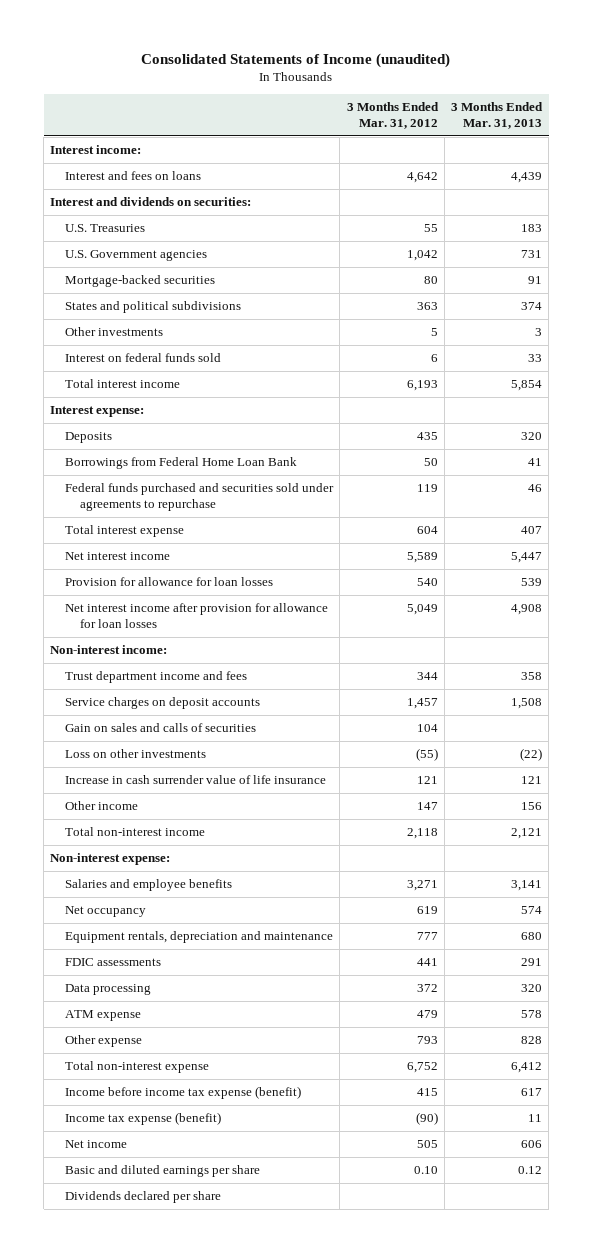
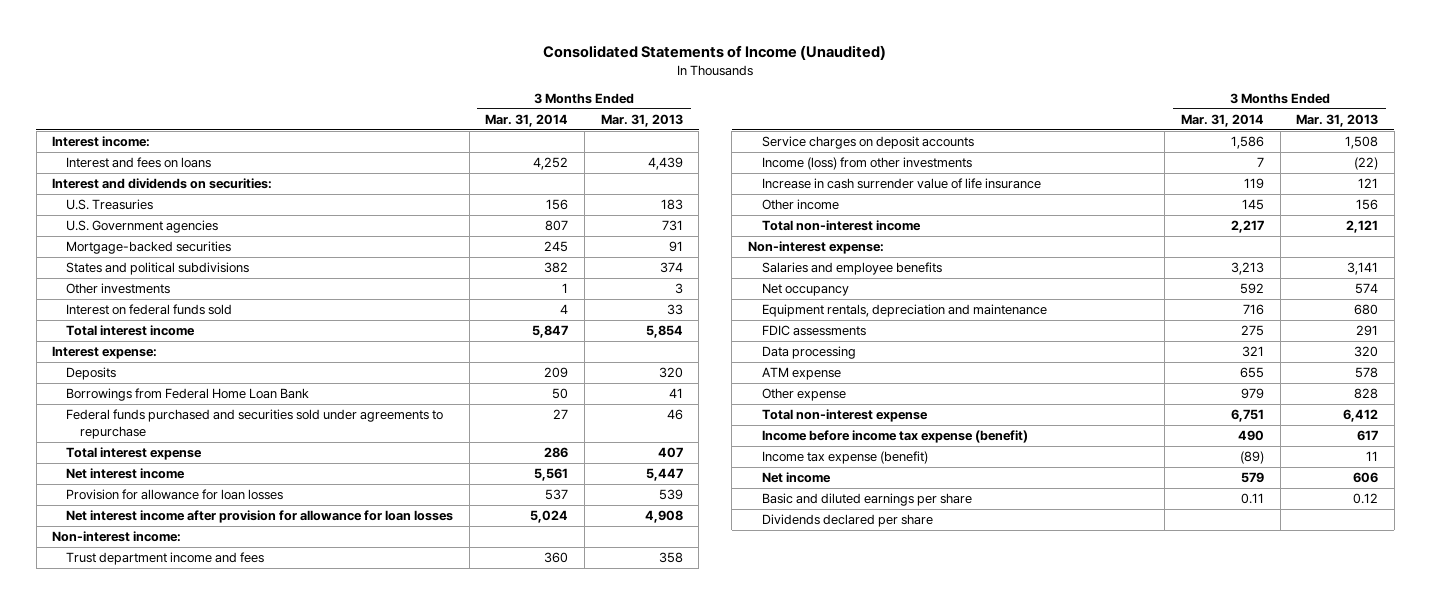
[141,52,451,68] Consolidated Statements of Income (unaudited) -> [543,44,887,60] Consolidated Statements of Income (Unaudited)
[346,102,439,130] 3 Months Ended Mar. 31, 2012 -> none
none -> [485,114,569,128] Mar. 31, 2014
[65,723,257,733] Gain on sales and calls of securities -> none
[65,749,207,759] Loss on other investments -> [761,157,972,171] Income (loss) from other investments

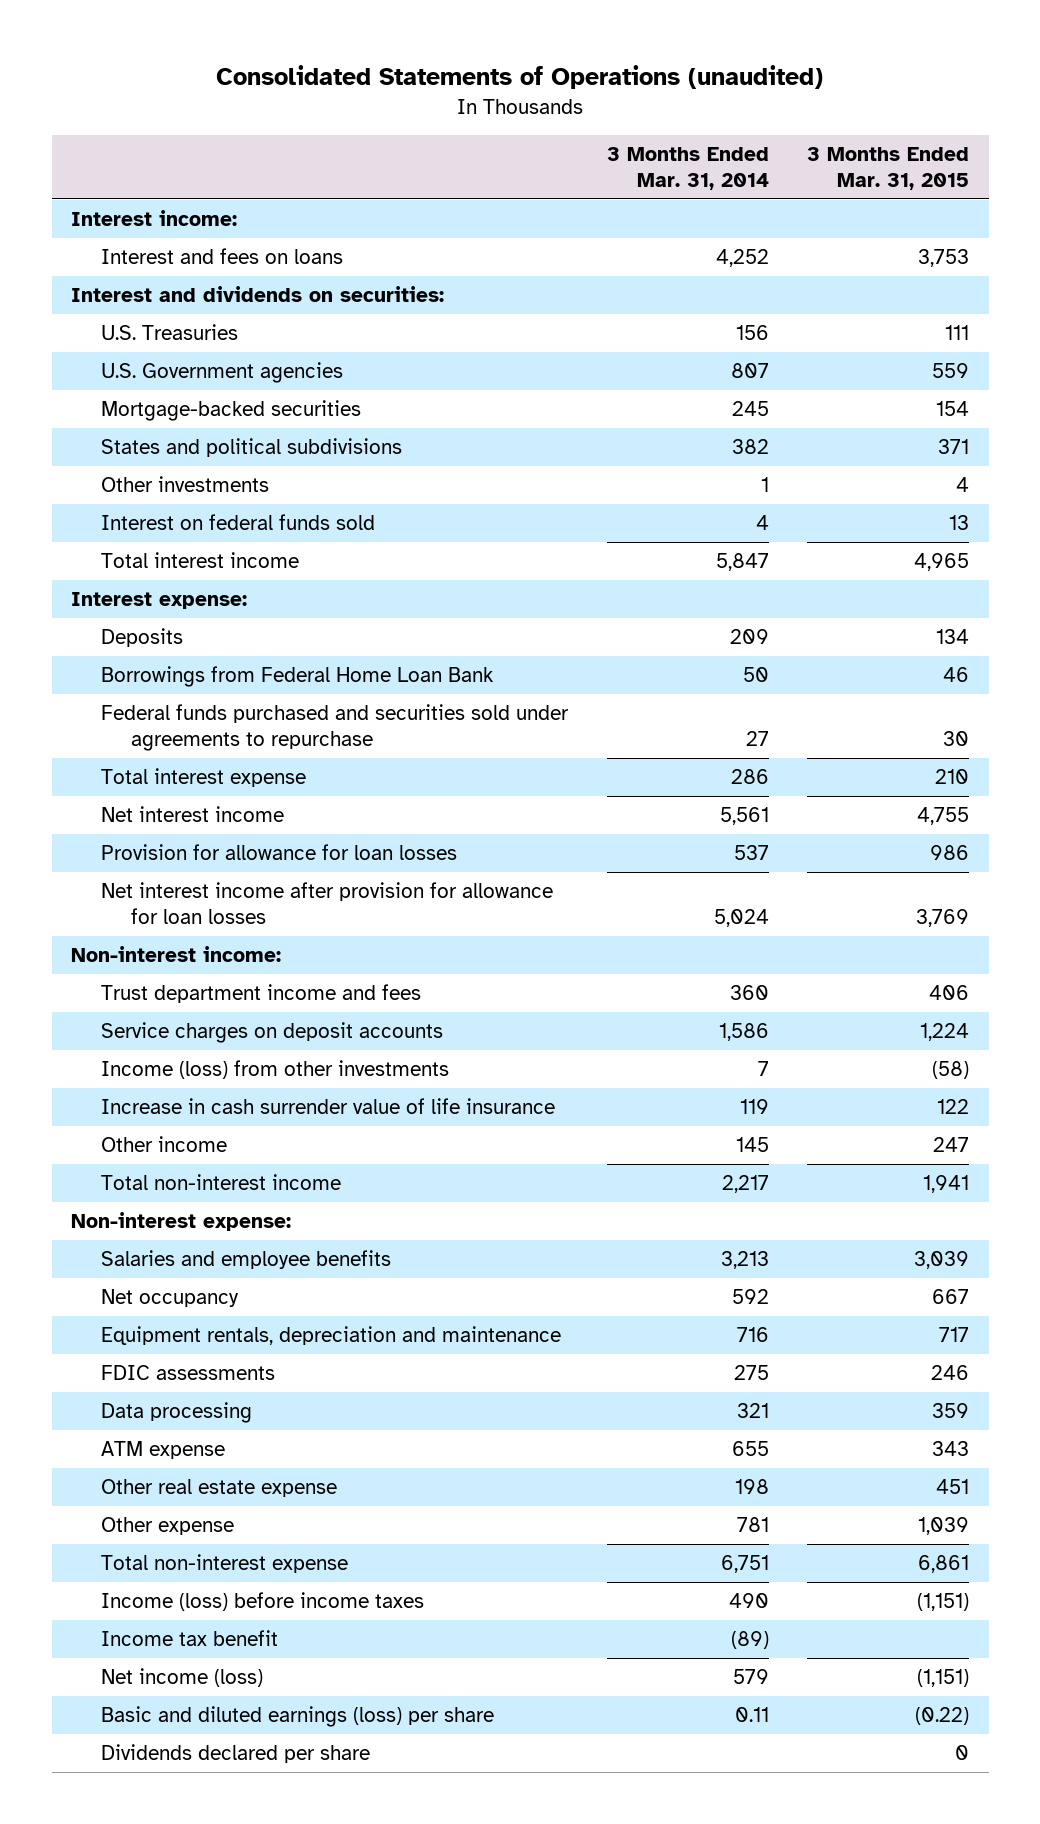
[543,44,887,60] Consolidated Statements of Income (Unaudited) -> [216,64,824,89] Consolidated Statements of Operations (unaudited)
[600,114,683,128] Mar. 31, 2013 -> none
none -> [807,147,970,191] 3 Months Ended Mar. 31, 2015
none -> [101,1479,338,1498] Other real estate expense
[1240,388,1264,400] 979 -> [736,1517,769,1533] 781
[761,430,1028,444] Income before income tax expense (benefit) -> [101,1592,425,1612] Income (loss) before income taxes
[761,451,928,465] Income tax expense (benefit) -> [101,1630,279,1647] Income tax benefit
[761,472,831,484] Net income -> [101,1668,264,1688] Net income (loss)
[761,493,972,507] Basic and diluted earnings per share -> [101,1706,495,1728] Basic and diluted earnings (loss) per share

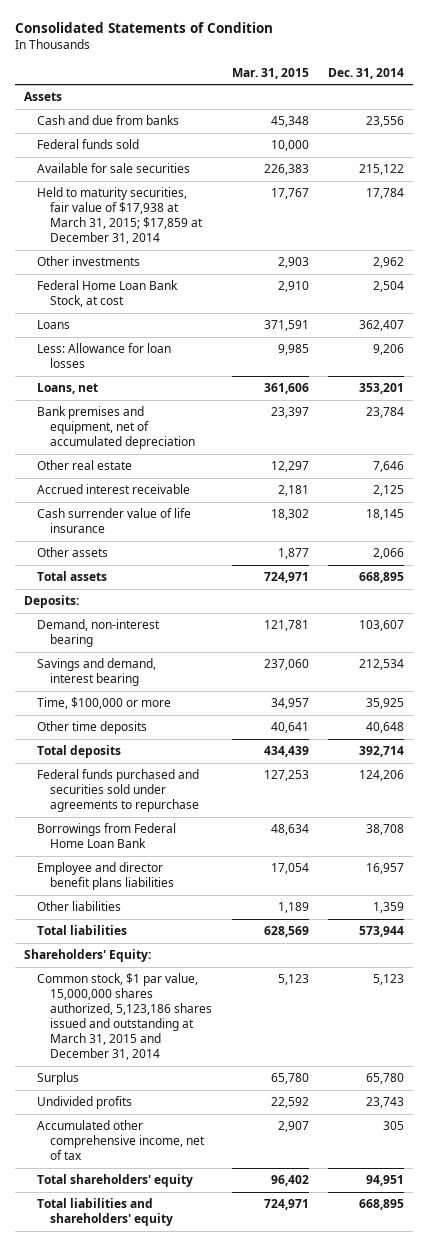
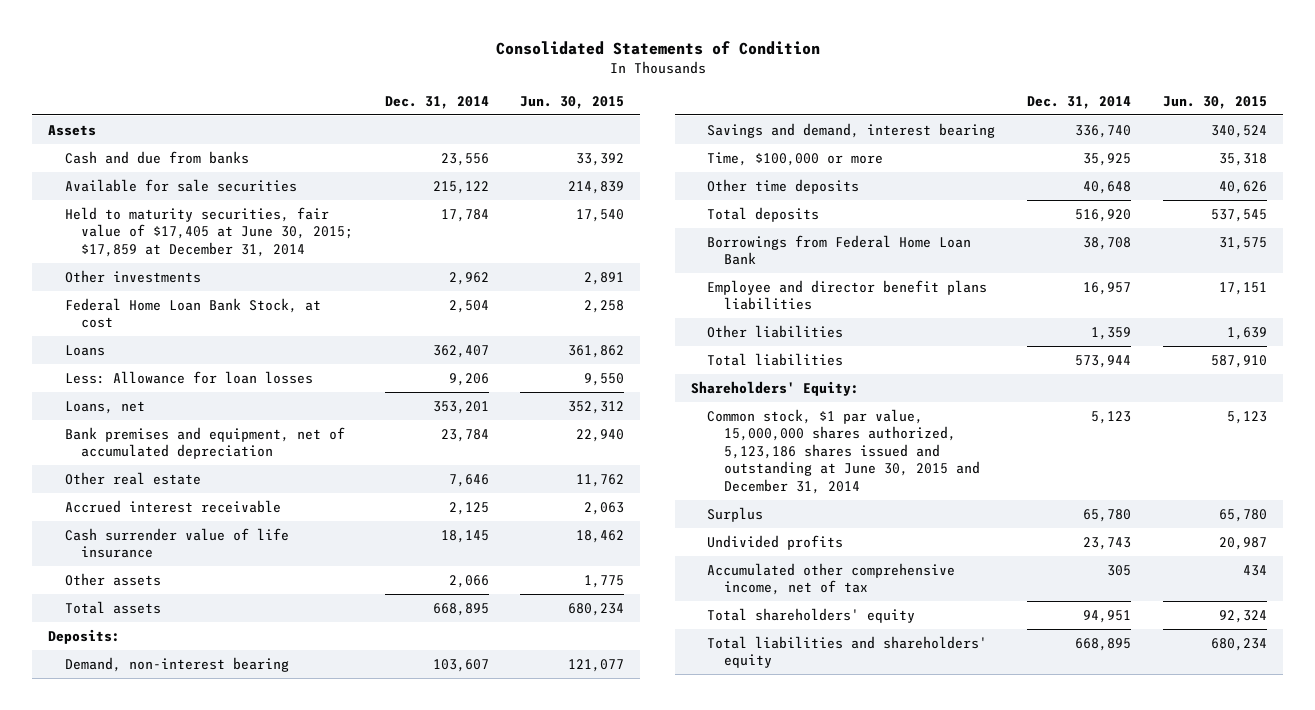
[231,67,309,79] Mar. 31, 2015 -> none
none -> [520,95,625,109] Jun. 30, 2015
[37,139,140,150] Federal funds sold -> none
[37,187,204,245] Held to maturity securities, fair value of $17,938 at March 31, 2015; $17,859 at December 31, 2014 -> [64,206,354,257] Held to maturity securities, fair value of $17,405 at June 30, 2015; $17,859 at December 31, 2014
[358,659,404,671] 212,534 -> [1075,124,1132,138] 336,740
[37,769,200,813] Federal funds purchased and securities sold under agreements to repurchase -> none
[358,746,404,758] 392,714 -> [1075,208,1132,222] 516,920
[37,973,213,1060] Common stock, $1 par value, 15,000,000 shares authorized, 5,123,186 shares issued and outstanding at March 31, 2015 and December 31, 2014 -> [707,408,980,494] Common stock, $1 par value, 15,000,000 shares authorized, 5,123,186 shares issued and outstanding at June 30, 2015 and December 31, 2014

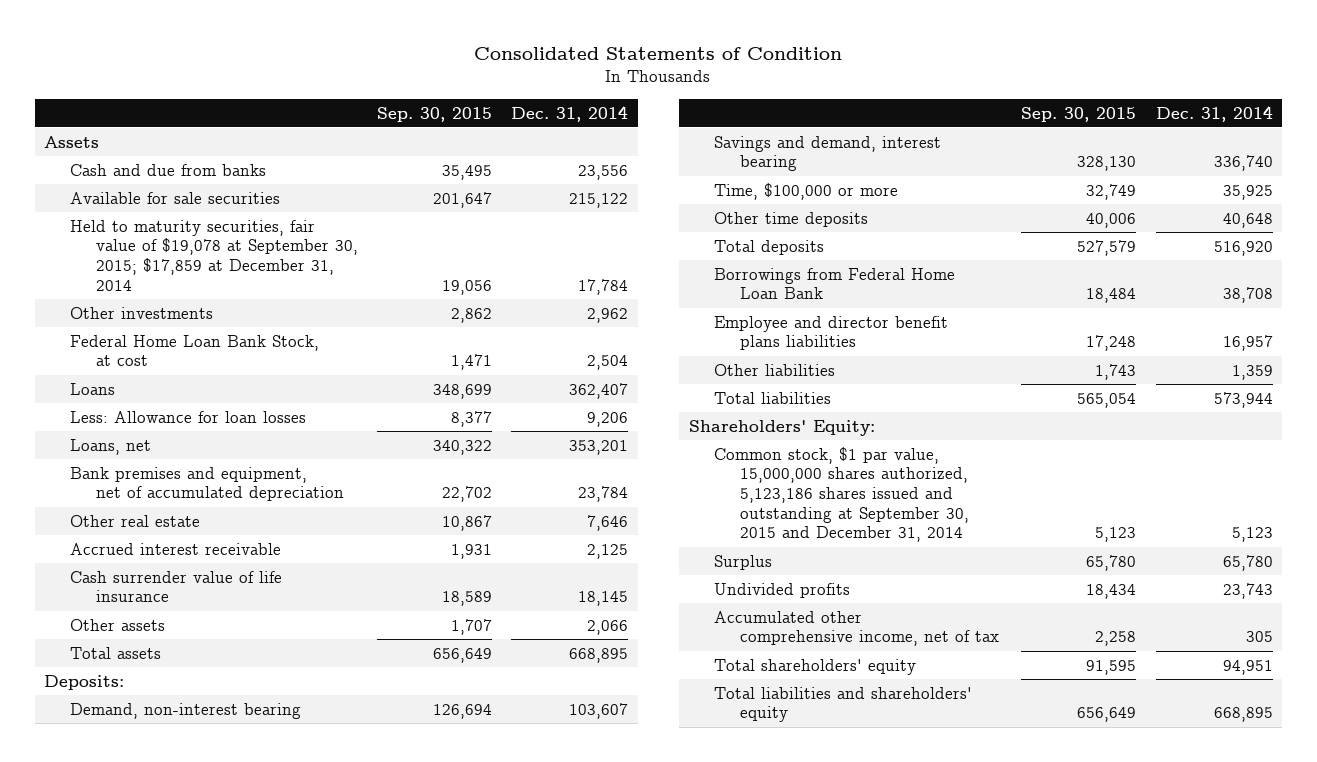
[520,95,625,109] Jun. 30, 2015 -> none
none -> [377,106,493,122] Sep. 30, 2015
[64,206,354,257] Held to maturity securities, fair value of $17,405 at June 30, 2015; $17,859 at December 31, 2014 -> [70,219,359,291] Held to maturity securities, fair value of $19,078 at September 30, 2015; $17,859 at December 31, 2014
[707,408,980,494] Common stock, $1 par value, 15,000,000 shares authorized, 5,123,186 shares issued and outstanding at June 30, 2015 and December 31, 2014 -> [714,446,970,543] Common stock, $1 par value, 15,000,000 shares authorized, 5,123,186 shares issued and outstanding at September 30, 2015 and December 31, 2014

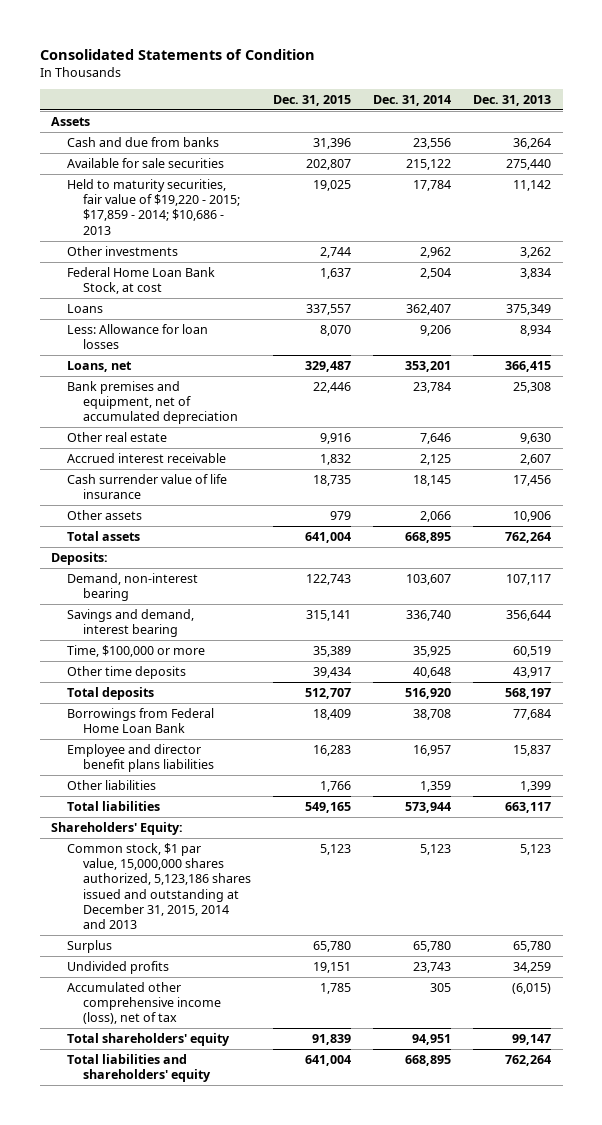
[377,106,493,122] Sep. 30, 2015 -> none
none -> [273,95,352,107] Dec. 31, 2015
none -> [473,95,552,107] Dec. 31, 2013
[70,219,359,291] Held to maturity securities, fair value of $19,078 at September 30, 2015; $17,859 at December 31, 2014 -> [66,178,240,235] Held to maturity securities, fair value of $19,220 - 2015; $17,859 - 2014; $10,686 - 2013
[714,446,970,543] Common stock, $1 par value, 15,000,000 shares authorized, 5,123,186 shares issued and outstanding at September 30, 2015 and December 31, 2014 -> [66,842,251,930] Common stock, $1 par value, 15,000,000 shares authorized, 5,123,186 shares issued and outstanding at December 31, 2015, 2014 and 2013
[714,610,1000,647] Accumulated other comprehensive income, net of tax -> [66,981,221,1025] Accumulated other comprehensive income (loss), net of tax

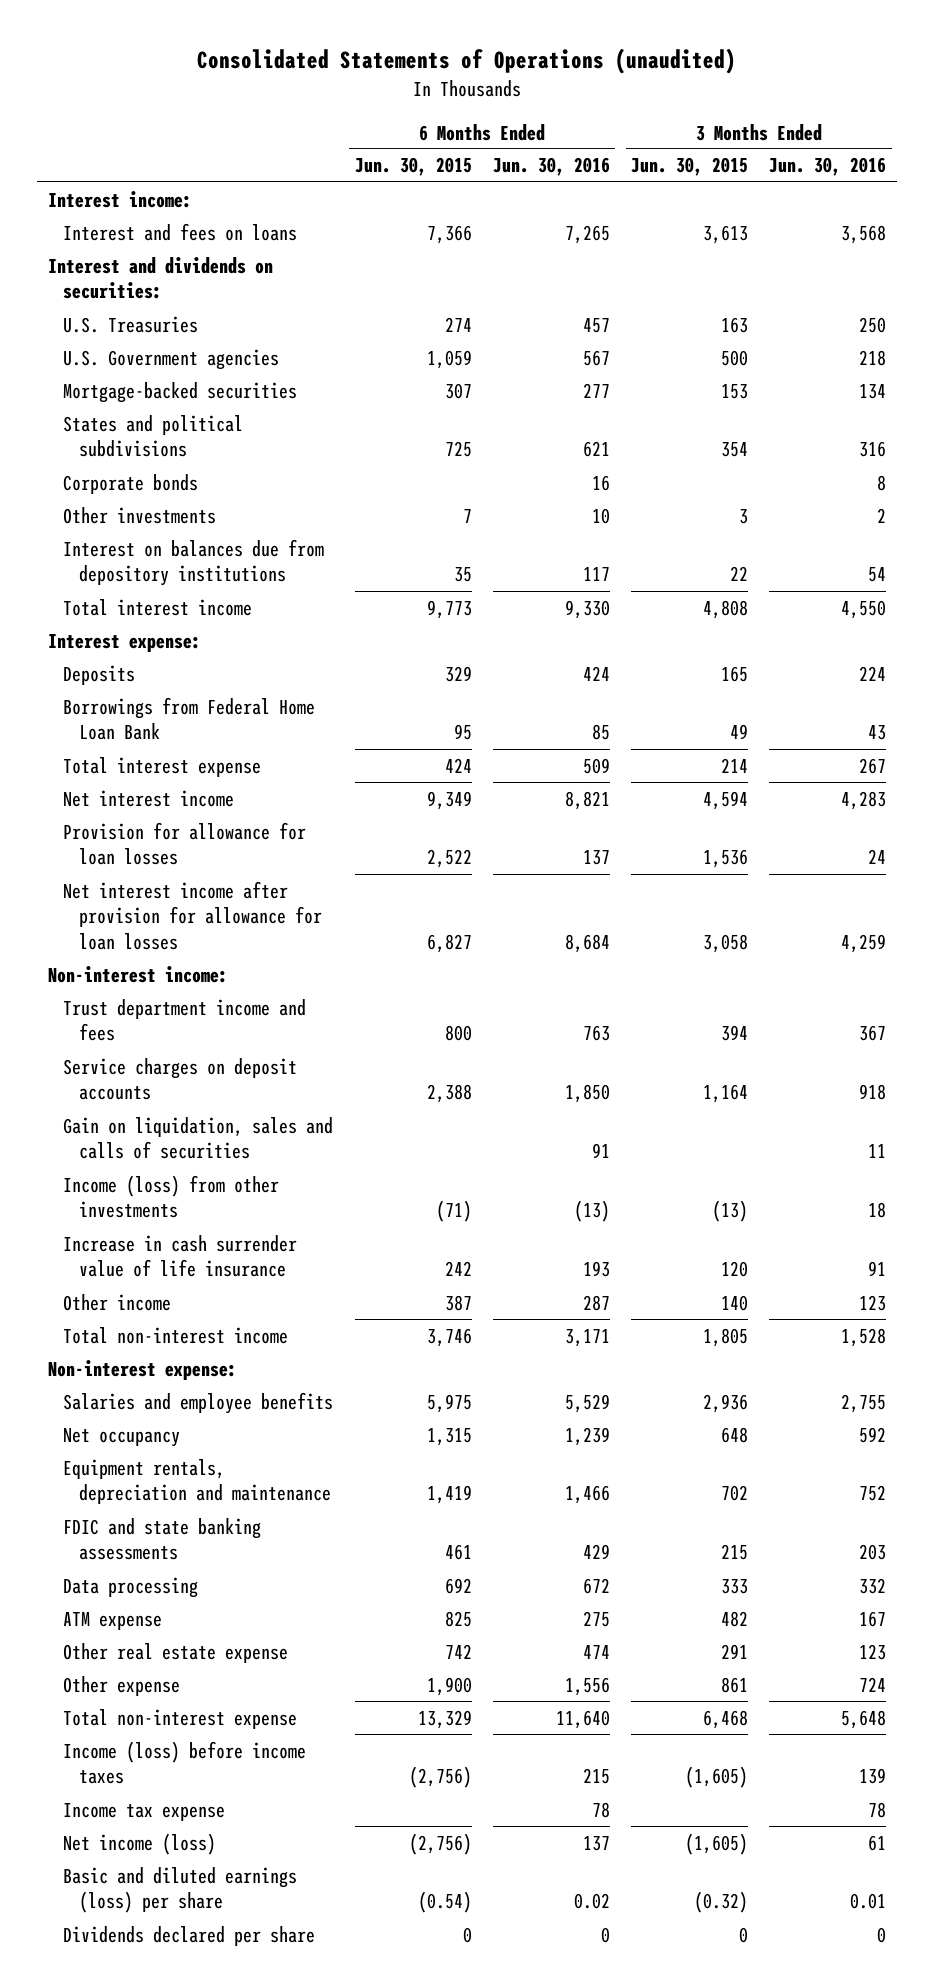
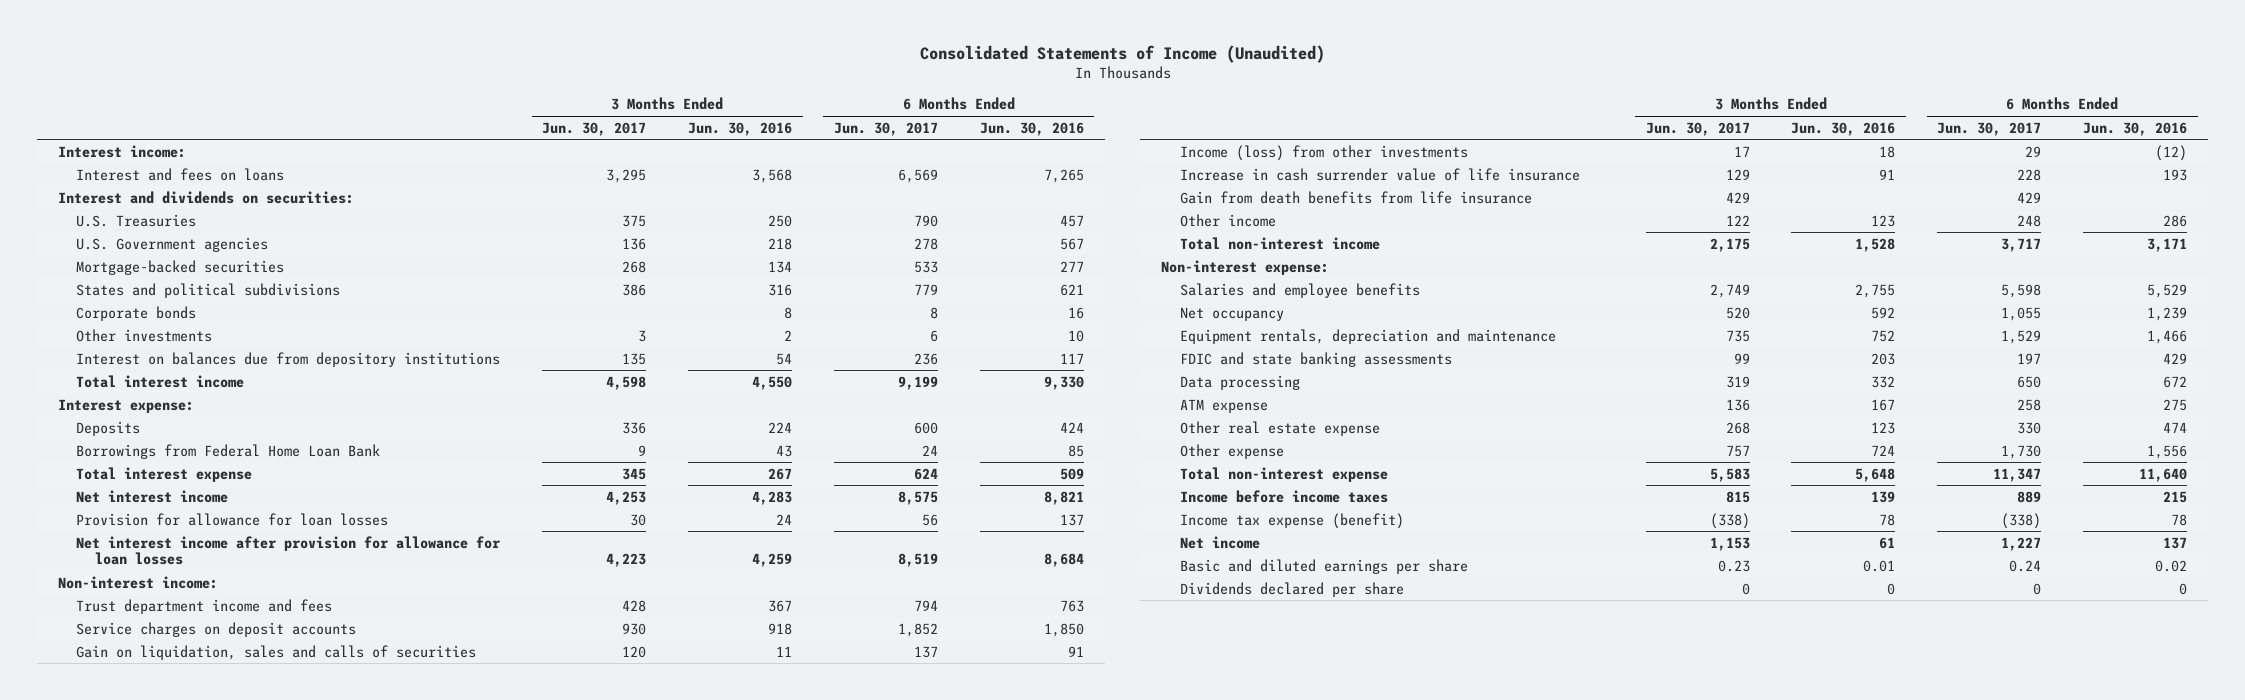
[196,48,736,75] Consolidated Statements of Operations (unaudited) -> [919,45,1325,64] Consolidated Statements of Income (Unaudited)
[354,157,472,177] Jun. 30, 2015 -> none
[631,157,749,177] Jun. 30, 2015 -> none
none -> [542,121,647,136] Jun. 30, 2017
none -> [833,121,938,136] Jun. 30, 2017
[573,1200,610,1223] (13) -> [2155,144,2188,161] (12)
none -> [1179,190,1532,204] Gain from death benefits from life insurance
[582,1294,610,1311] 287 -> [2163,214,2188,227] 286
[63,1740,307,1785] Income (loss) before income taxes -> [1179,489,1388,503] Income before income taxes
[63,1802,226,1821] Income tax expense -> [1179,512,1404,529] Income tax expense (benefit)
[63,1832,217,1855] Net income (loss) -> [1179,535,1260,549] Net income
[63,1866,298,1914] Basic and diluted earnings (loss) per share -> [1179,558,1468,574] Basic and diluted earnings per share

